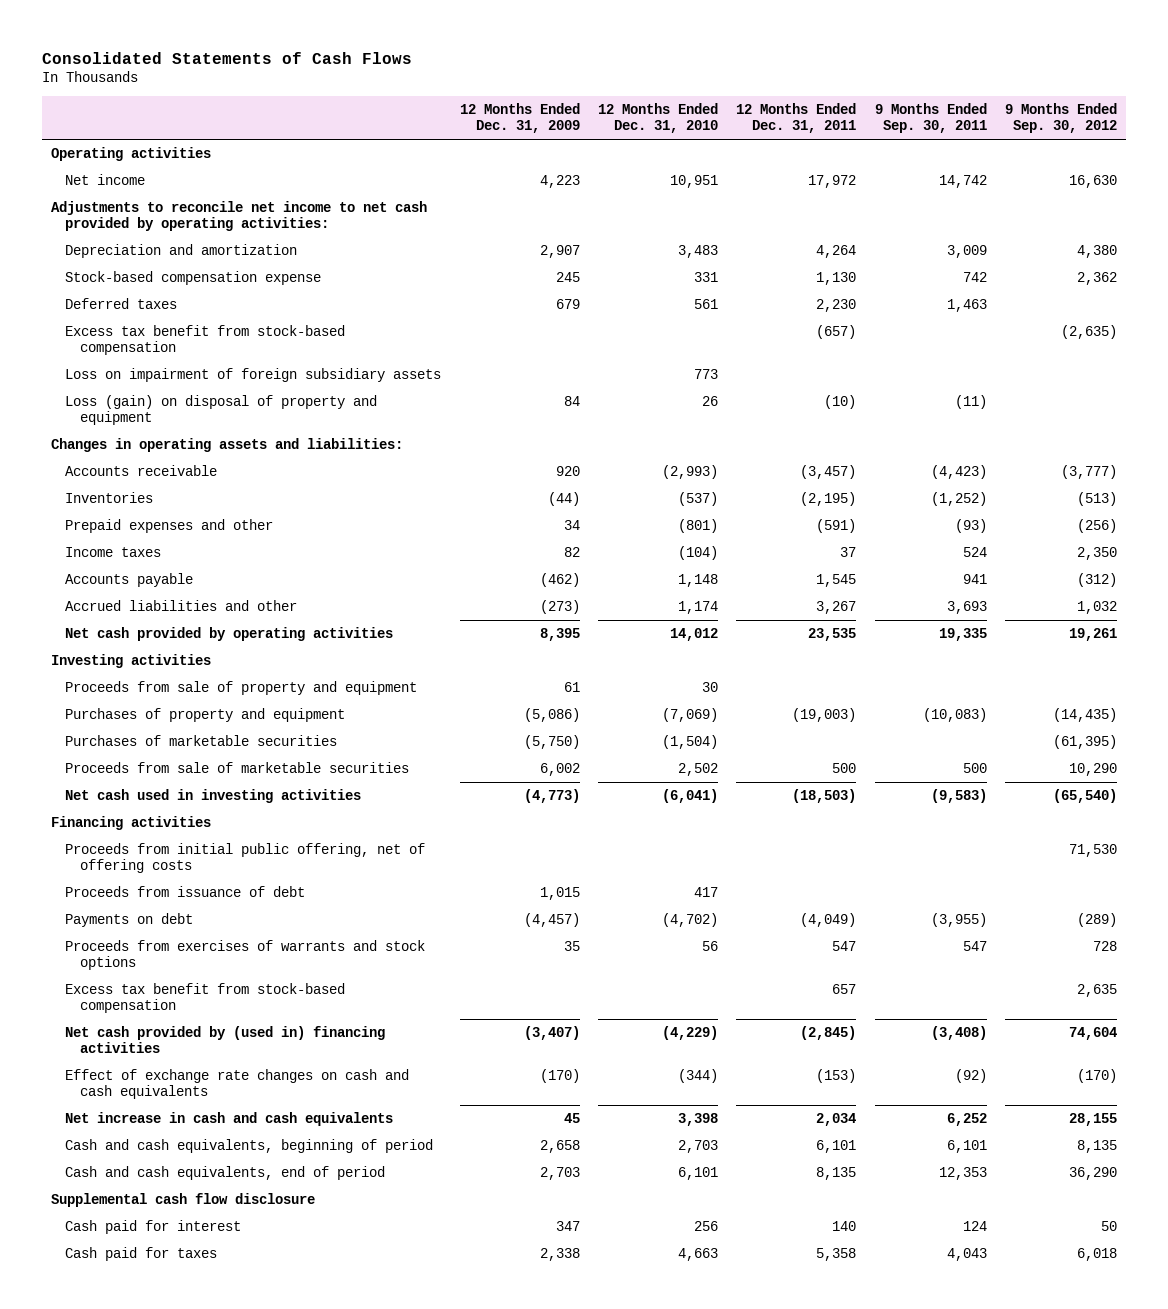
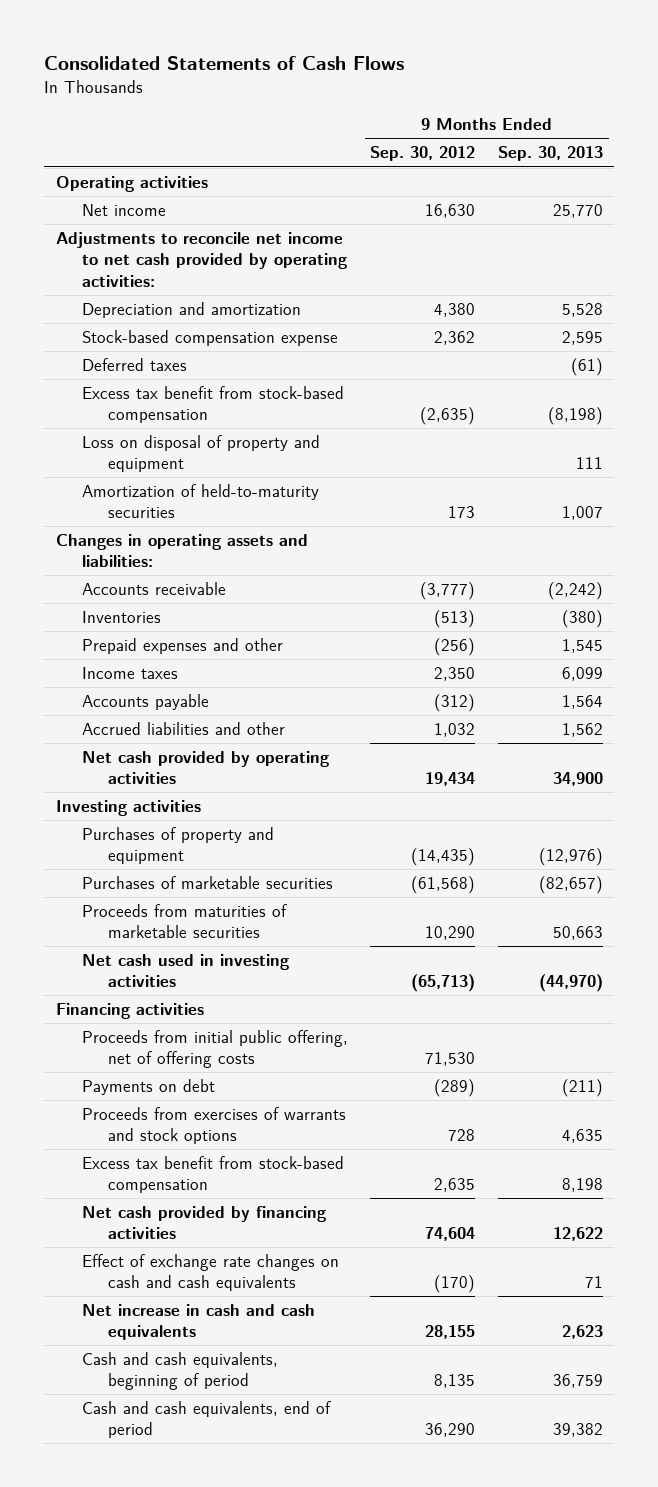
[459,103,580,134] 12 Months Ended Dec. 31, 2009 -> none
[597,103,718,134] 12 Months Ended Dec. 31, 2010 -> none
[736,103,857,134] 12 Months Ended Dec. 31, 2011 -> none
[874,103,987,134] 9 Months Ended Sep. 30, 2011 -> none
none -> [497,146,603,162] Sep. 30, 2013
[65,368,442,383] Loss on impairment of foreign subsidiary assets -> none
[65,395,378,426] Loss (gain) on disposal of property and equipment -> [81,435,320,473] Loss on disposal of property and equipment
none -> [81,484,319,519] Amortization of held-to-maturity securities
[1068,628,1117,642] 19,261 -> [425,772,476,787] 19,434
[65,681,418,696] Proceeds from sale of property and equipment -> none
[1052,735,1117,750] (61,395) -> [411,876,476,895] (61,568)
[65,762,410,774] Proceeds from sale of marketable securities -> [81,904,287,939] Proceeds from maturities of marketable securities
[1052,789,1117,804] (65,540) -> [411,974,476,993] (65,713)
[65,886,306,898] Proceeds from issuance of debt -> none
[65,1026,386,1054] Net cash provided by (used in) financing activities -> [81,1206,327,1240] Net cash provided by financing activities
[51,1193,316,1208] Supplemental cash flow disclosure -> none
[65,1220,242,1235] Cash paid for interest -> none
[65,1247,218,1262] Cash paid for taxes -> none

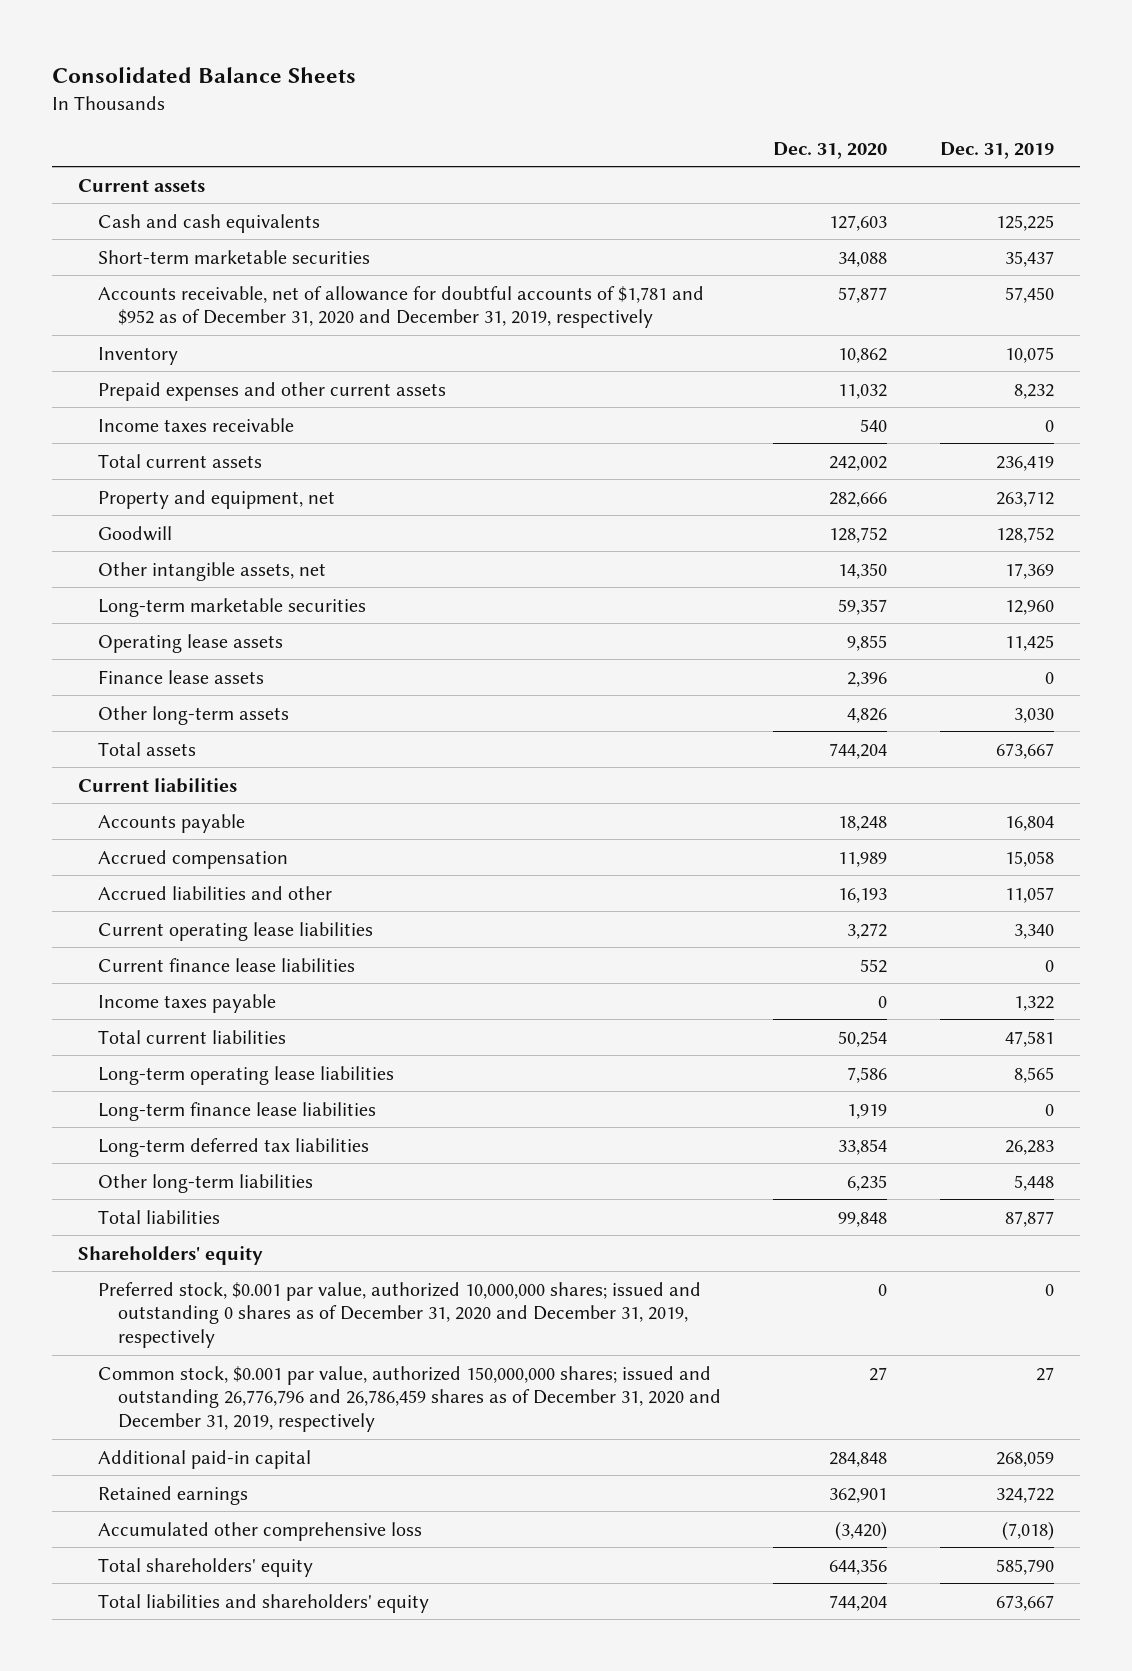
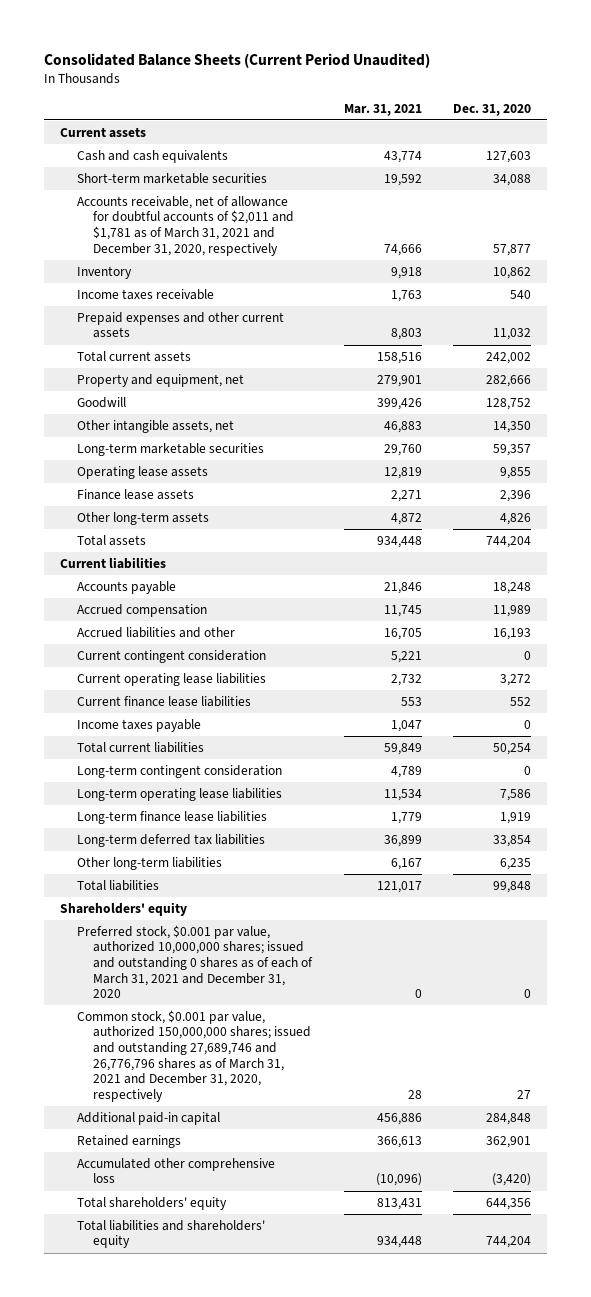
[51,66,356,83] Consolidated Balance Sheets -> [44,53,431,69] Consolidated Balance Sheets (Current Period Unaudited)
[939,141,1054,159] Dec. 31, 2019 -> none
none -> [343,103,422,116] Mar. 31, 2021
[98,285,705,329] Accounts receivable, net of allowance for doubtful accounts of $1,781 and $952 as of December 31, 2020 and December 31, 2019, respectively -> [76,195,295,256] Accounts receivable, net of allowance for doubtful accounts of $2,011 and $1,781 as of March 31, 2021 and December 31, 2020, respectively
[98,381,447,401] Prepaid expenses and other current assets -> [76,311,284,339] Prepaid expenses and other current assets
none -> [76,649,266,663] Current contingent consideration
none -> [76,764,282,778] Long-term contingent consideration
[98,1281,702,1349] Preferred stock, $0.001 par value, authorized 10,000,000 shares; issued and outstanding 0 shares as of December 31, 2020 and December 31, 2019, respectively -> [76,924,314,999] Preferred stock, $0.001 par value, authorized 10,000,000 shares; issued and outstanding 0 shares as of each of March 31, 2021 and December 31, 2020
[98,1365,721,1433] Common stock, $0.001 par value, authorized 150,000,000 shares; issued and outstanding 26,776,796 and 26,786,459 shares as of December 31, 2020 and December 31, 2019, respectively -> [76,1009,312,1102] Common stock, $0.001 par value, authorized 150,000,000 shares; issued and outstanding 27,689,746 and 26,776,796 shares as of March 31, 2021 and December 31, 2020, respectively

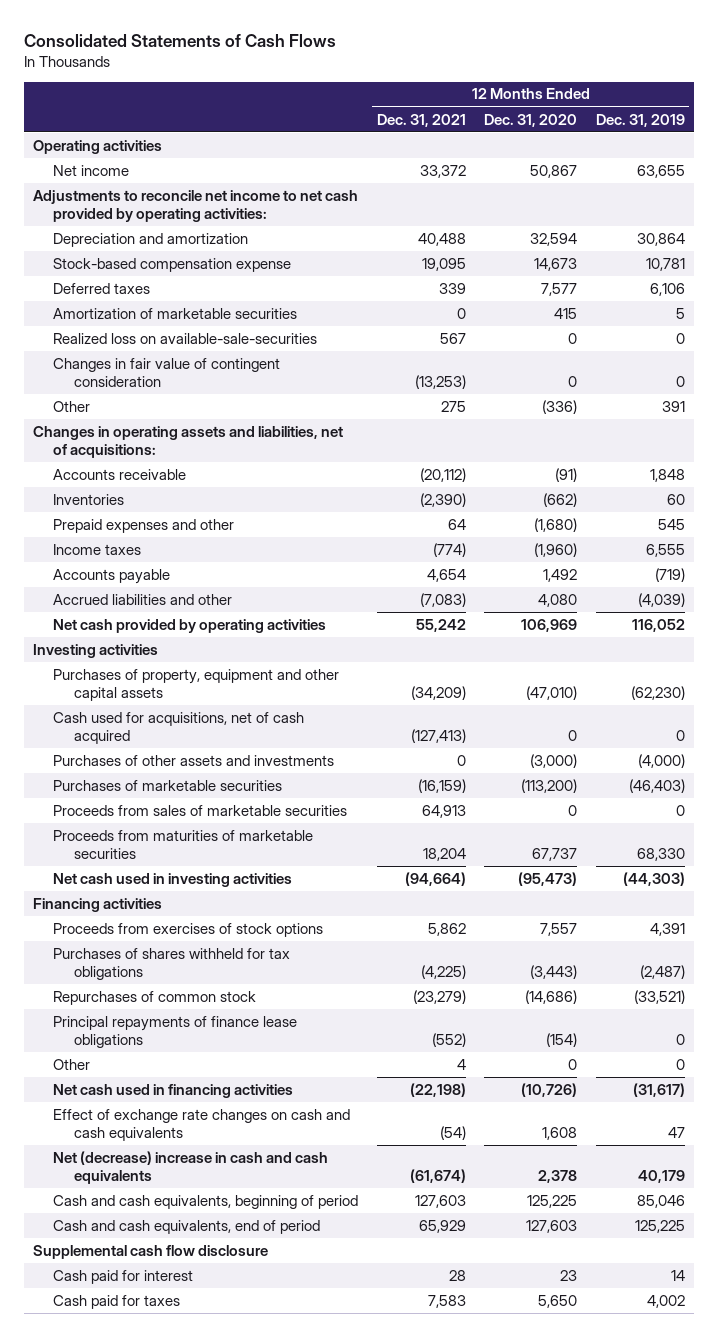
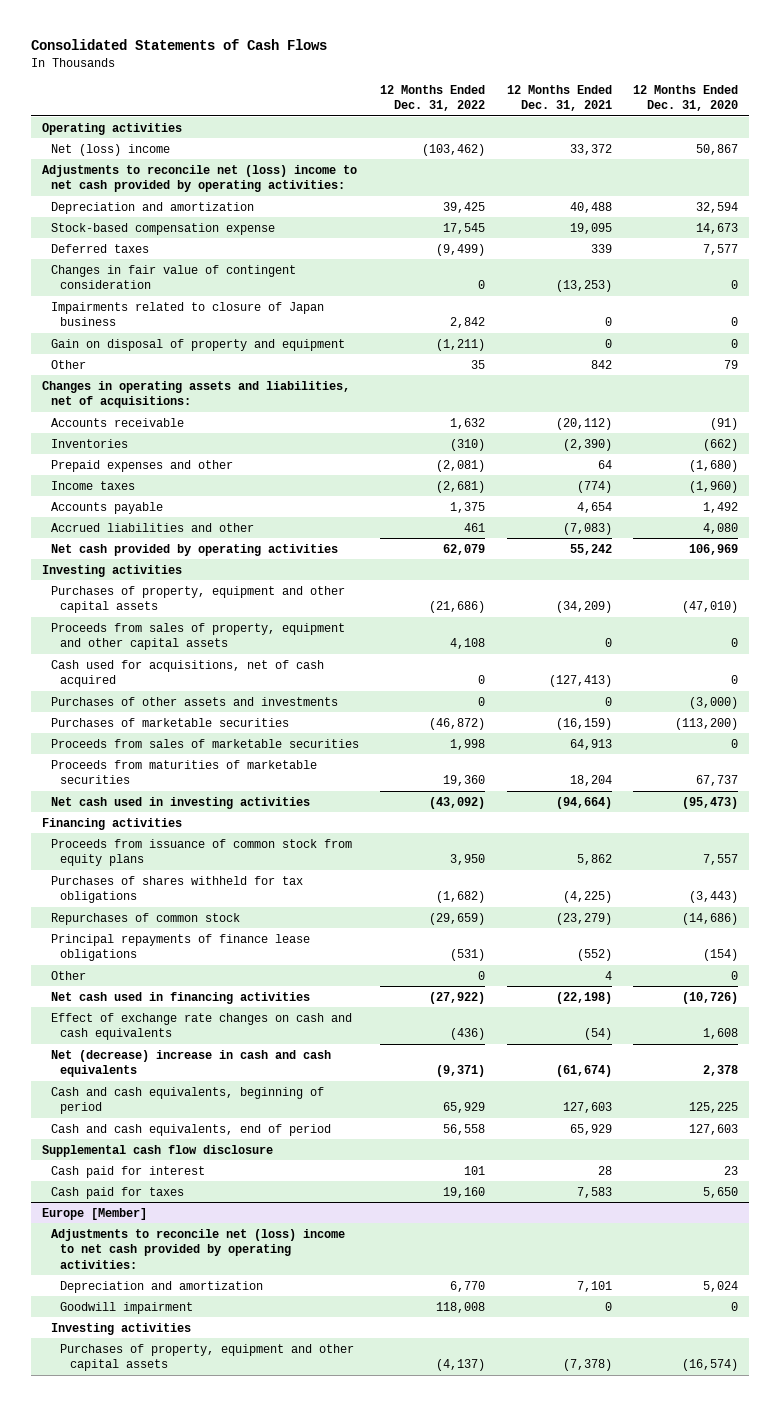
[595,113,685,127] Dec. 31, 2019 -> none
none -> [380,84,486,111] 12 Months Ended Dec. 31, 2022
[53,164,130,176] Net income -> [51,143,171,156] Net (loss) income
[32,189,358,222] Adjustments to reconcile net income to net cash provided by operating activities: -> [42,164,358,193] Adjustments to reconcile net (loss) income to net cash provided by operating activities:
[53,307,298,319] Amortization of marketable securities -> none
[53,332,318,344] Realized loss on available-sale-securities -> none
none -> [51,301,325,327] Impairments related to closure of Japan business
none -> [51,338,346,351] Gain on disposal of property and equipment
[440,400,466,412] 275 -> [590,359,612,369] 842
[542,399,578,414] (336) -> [723,359,738,369] 79
none -> [51,622,346,651] Proceeds from sales of property, equipment and other capital assets
[53,922,324,937] Proceeds from exercises of stock options -> [51,838,353,867] Proceeds from issuance of common stock from equity plans
none -> [42,1207,148,1220] Europe [Member]
none -> [51,1228,346,1269] Adjustments to reconcile net (loss) income to net cash provided by operating activities:
none -> [60,1280,264,1293] Depreciation and amortization
none -> [60,1301,194,1314] Goodwill impairment
none -> [51,1322,192,1335] Investing activities
none -> [60,1343,355,1372] Purchases of property, equipment and other capital assets

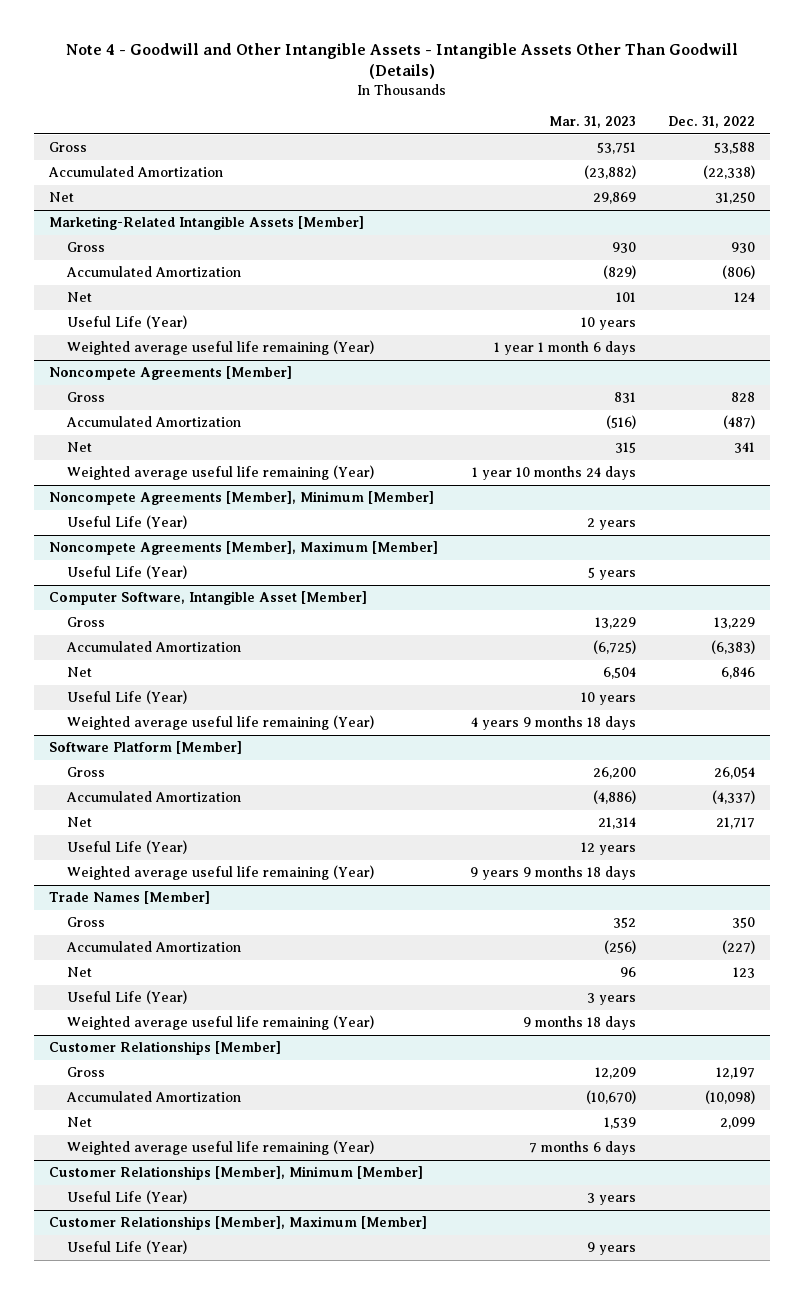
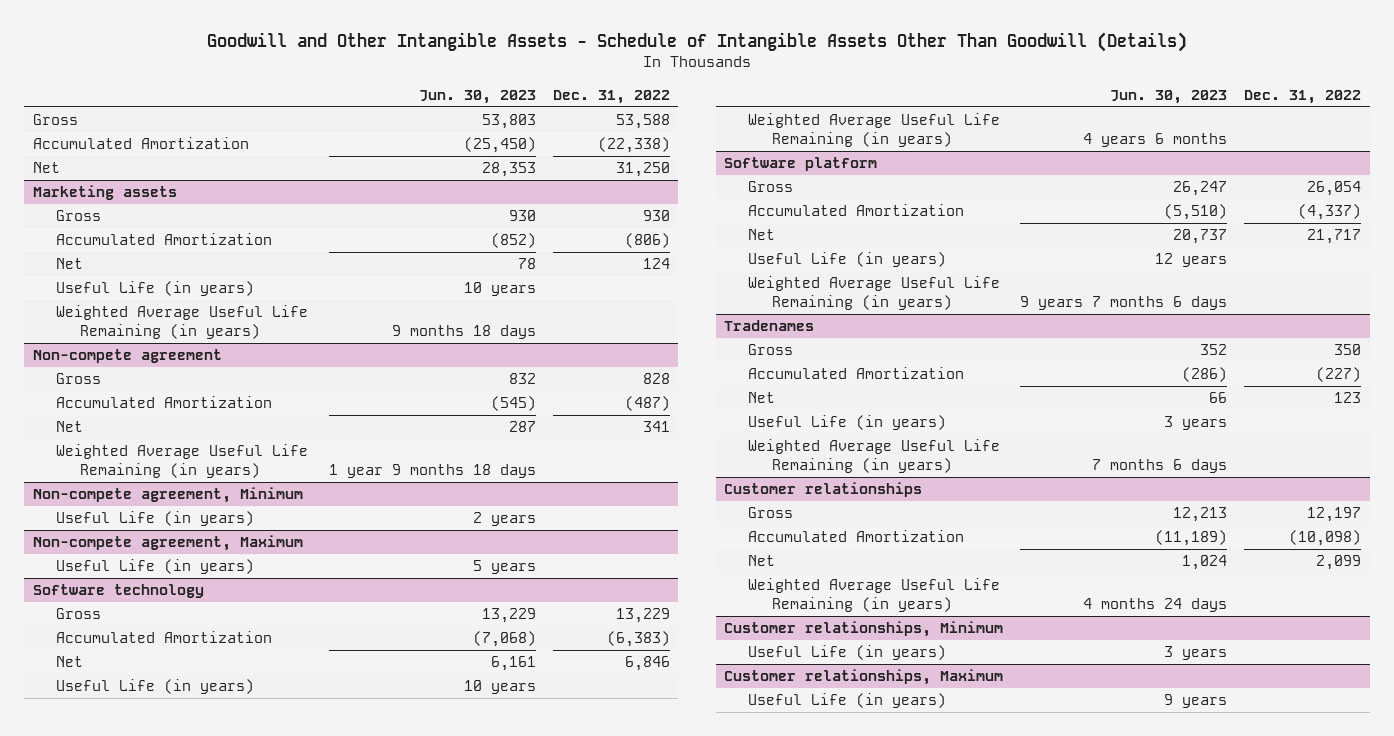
[66,43,739,80] Note 4 - Goodwill and Other Intangible Assets - Intangible Assets Other Than Goodwill (Details) -> [207,32,1188,53] Goodwill and Other Intangible Assets - Schedule of Intangible Assets Other Than Goodwill (Details)
[549,115,637,128] Mar. 31, 2023 -> none
none -> [418,89,536,104] Jun. 30, 2023
[49,216,365,231] Marketing-Related Intangible Assets [Member] -> [32,185,177,201] Marketing assets
[66,315,187,330] Useful Life (Year) -> [56,281,255,297] Useful Life (in years)
[66,340,374,356] Weighted average useful life remaining (Year) -> [56,305,309,340] Weighted Average Useful Life Remaining (in years)
[49,366,293,381] Noncompete Agreements [Member] -> [32,349,222,364] Non-compete agreement
[49,491,435,506] Noncompete Agreements [Member], Minimum [Member] -> none
[49,541,439,556] Noncompete Agreements [Member], Maximum [Member] -> none
[66,465,374,481] Weighted average useful life remaining (Year) -> [56,444,309,479] Weighted Average Useful Life Remaining (in years)
none -> [32,487,303,504] Non-compete agreement, Minimum
[66,515,187,530] Useful Life (Year) -> [56,511,255,527] Useful Life (in years)
none -> [32,535,303,552] Non-compete agreement, Maximum
[66,565,187,580] Useful Life (Year) -> [56,559,255,575] Useful Life (in years)
[49,591,368,606] Computer Software, Intangible Asset [Member] -> [32,584,204,599] Software technology
[66,690,187,705] Useful Life (Year) -> [56,679,255,695] Useful Life (in years)
[66,715,374,731] Weighted average useful life remaining (Year) -> [748,113,1001,148] Weighted Average Useful Life Remaining (in years)
[49,741,243,755] Software Platform [Member] -> [724,157,878,172] Software platform
[66,840,187,855] Useful Life (Year) -> [748,252,947,268] Useful Life (in years)
[66,865,374,881] Weighted average useful life remaining (Year) -> [748,276,1001,311] Weighted Average Useful Life Remaining (in years)
[49,891,211,905] Trade Names [Member] -> [724,320,815,332] Tradenames
[66,990,187,1005] Useful Life (Year) -> [748,415,947,431] Useful Life (in years)
[66,1015,374,1031] Weighted average useful life remaining (Year) -> [748,439,1001,474] Weighted Average Useful Life Remaining (in years)
[49,1041,282,1056] Customer Relationships [Member] -> [724,482,923,498] Customer relationships
[66,1140,374,1156] Weighted average useful life remaining (Year) -> [748,578,1001,613] Weighted Average Useful Life Remaining (in years)
[49,1166,424,1181] Customer Relationships [Member], Minimum [Member] -> [724,621,1004,638] Customer relationships, Minimum
[66,1190,187,1205] Useful Life (Year) -> [748,645,947,661] Useful Life (in years)
[49,1216,428,1231] Customer Relationships [Member], Maximum [Member] -> [724,669,1004,686] Customer relationships, Maximum
[66,1240,187,1255] Useful Life (Year) -> [748,693,947,709] Useful Life (in years)

